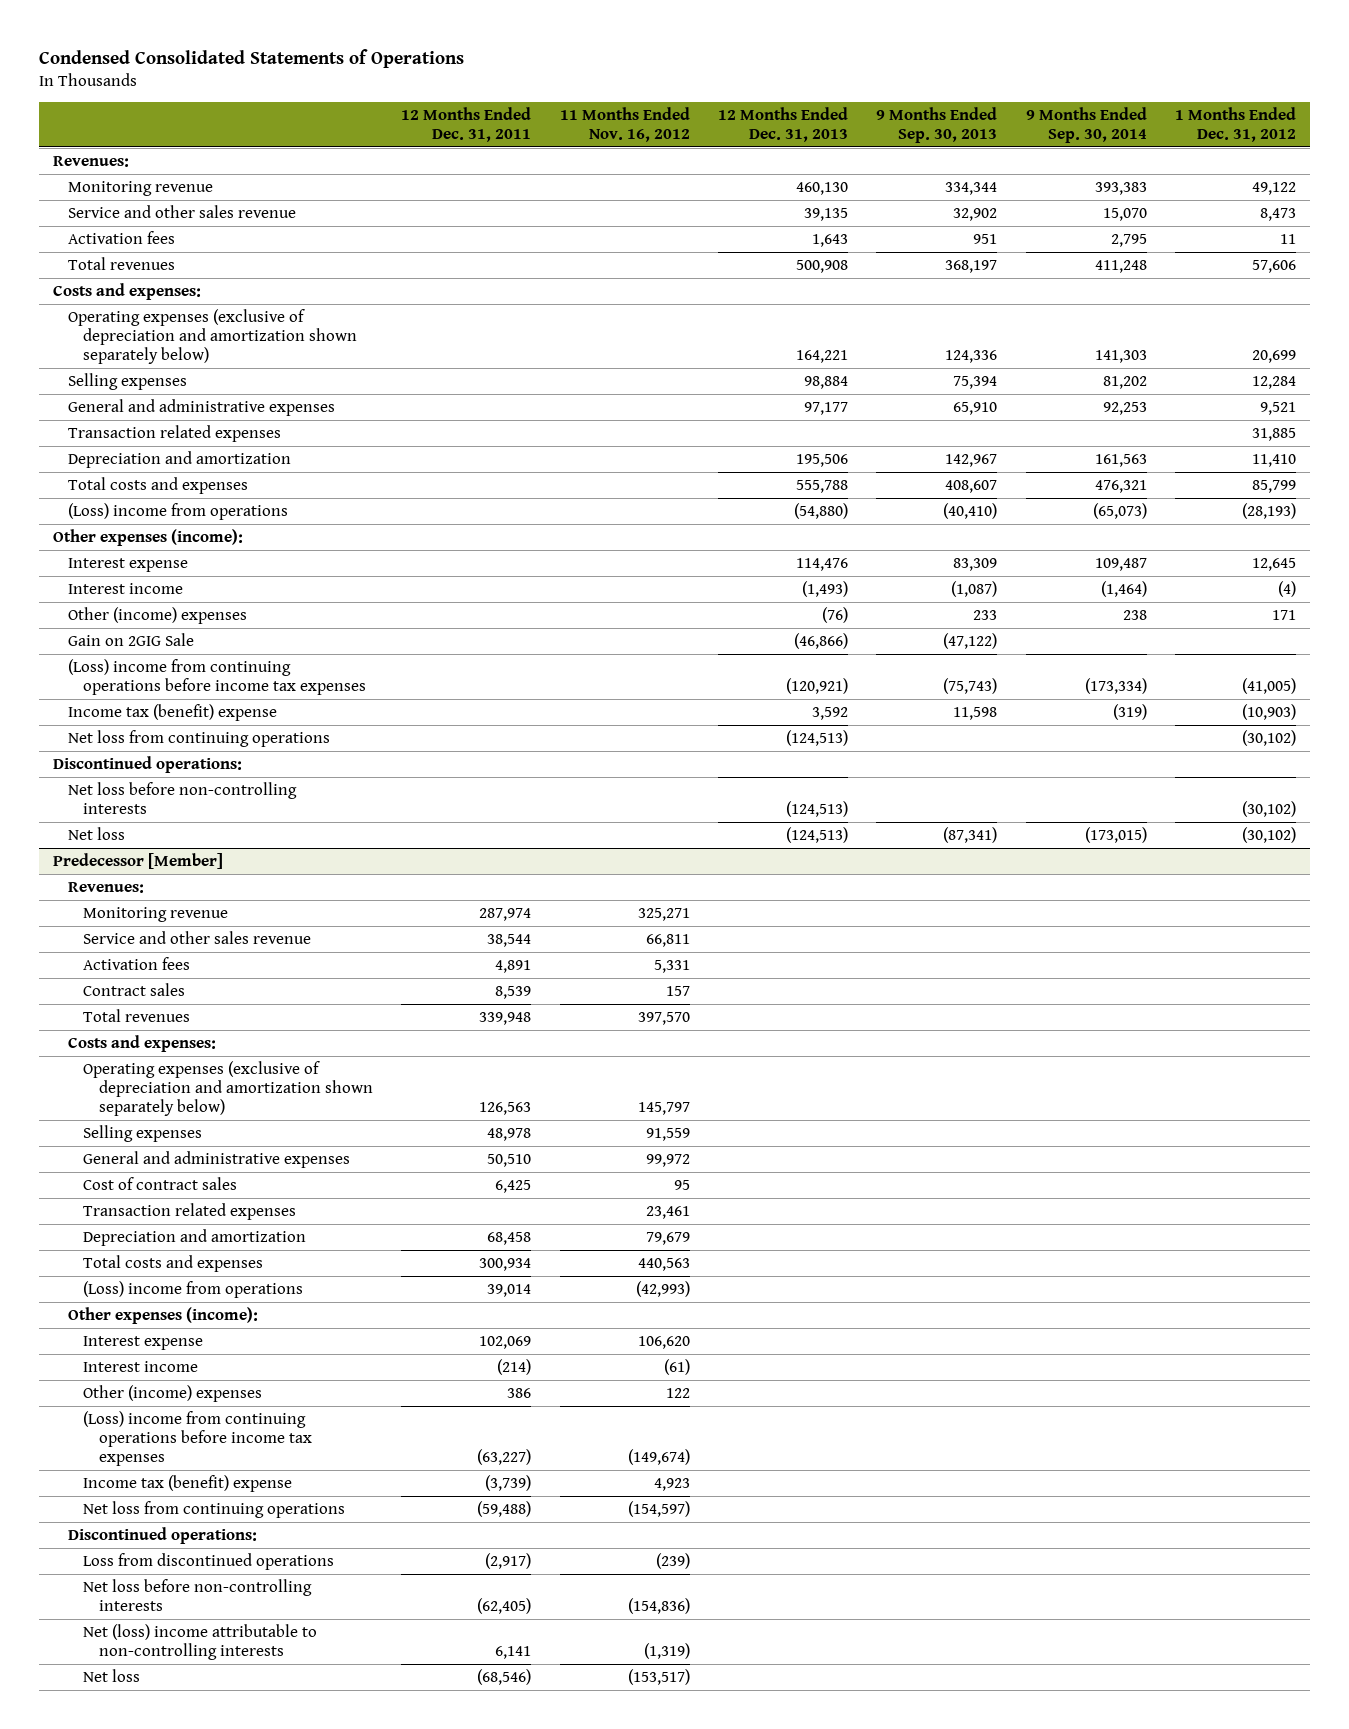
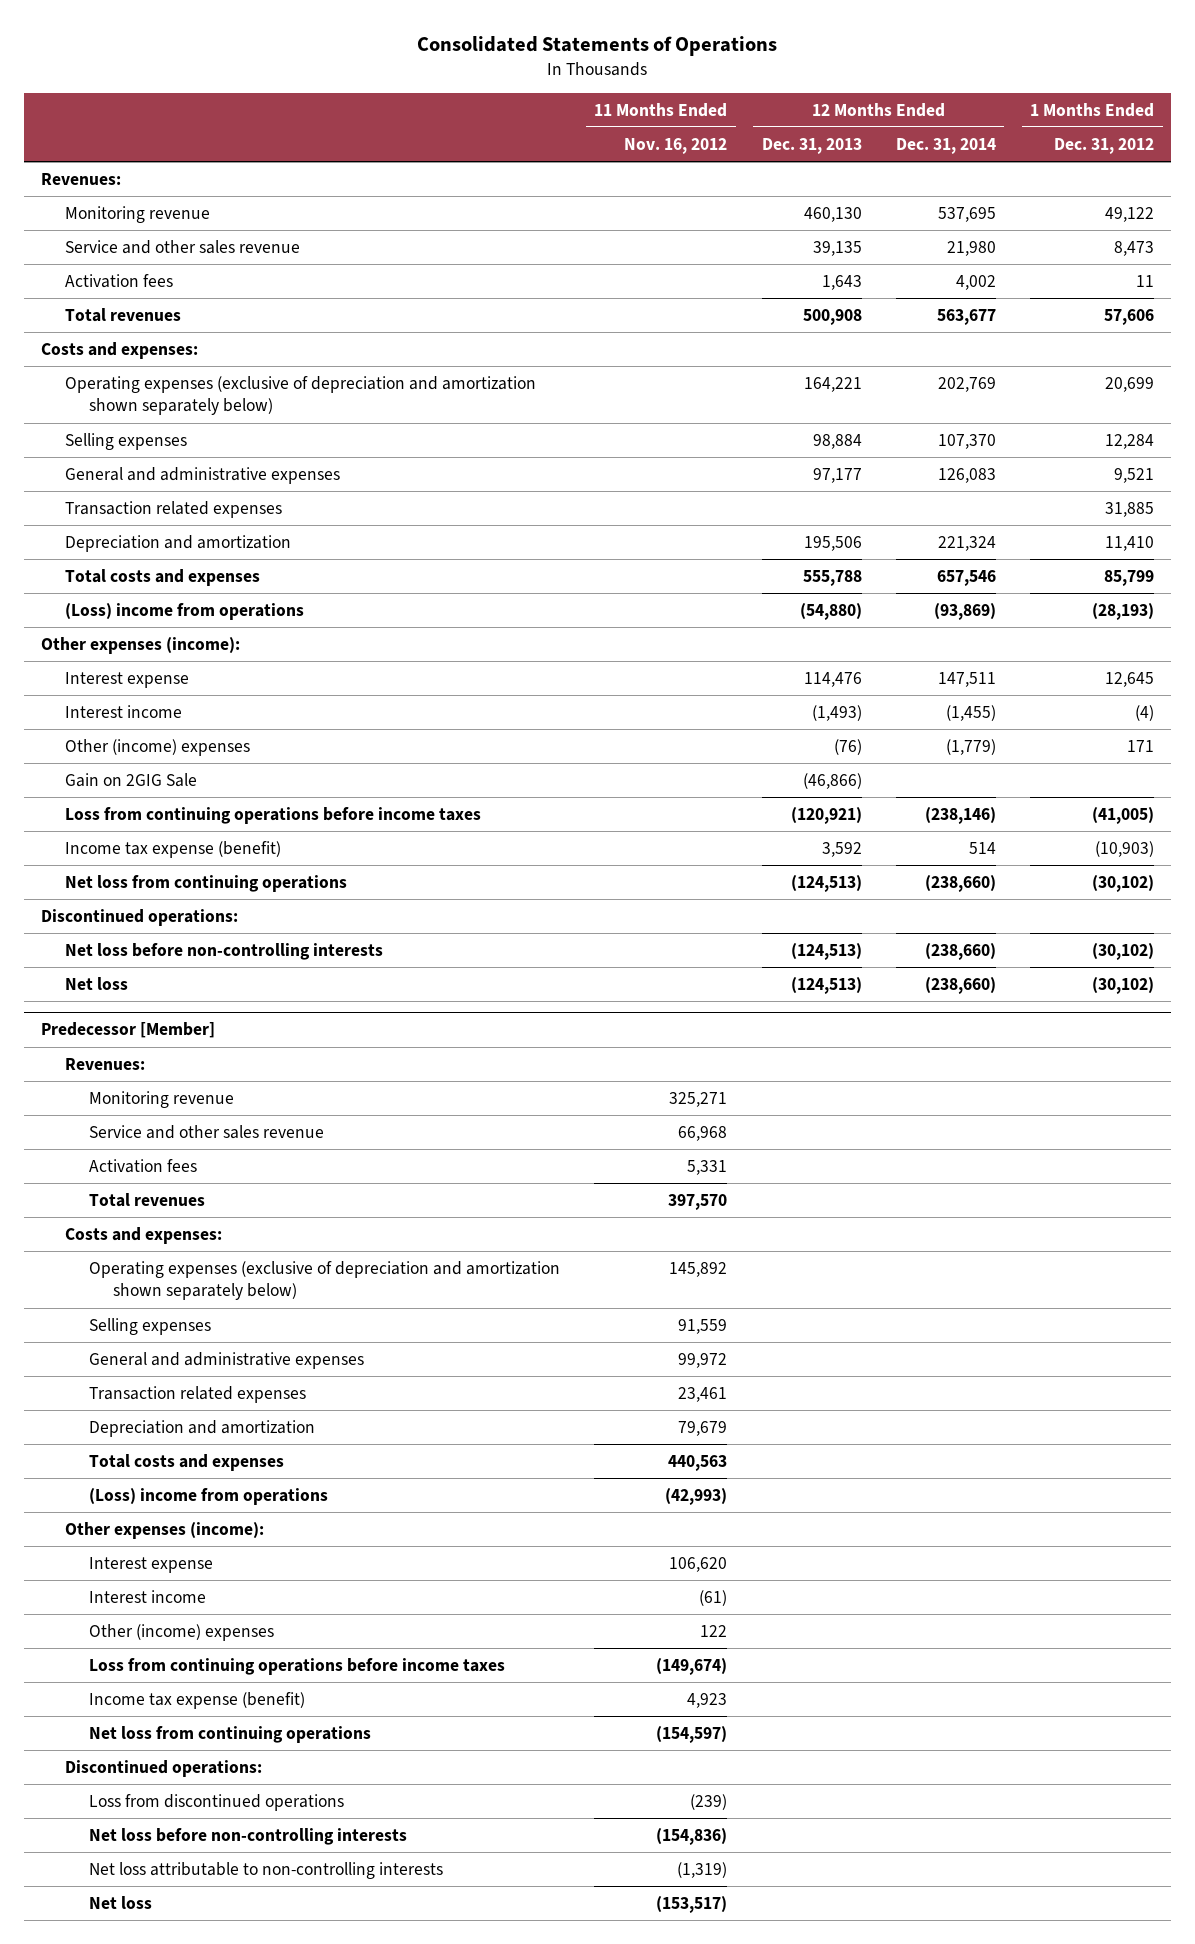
[38,48,464,68] Condensed Consolidated Statements of Operations -> [417,36,778,57] Consolidated Statements of Operations
[401,106,532,142] 12 Months Ended Dec. 31, 2011 -> none
[876,106,998,143] 9 Months Ended Sep. 30, 2013 -> none
[1025,106,1147,143] 9 Months Ended Sep. 30, 2014 -> none
none -> [895,138,996,155] Dec. 31, 2014
[68,658,367,695] (Loss) income from continuing operations before income tax expenses -> [65,807,482,825] Loss from continuing operations before income taxes
[68,703,278,721] Income tax (benefit) expense -> [65,841,282,859] Income tax expense (benefit)
[645,933,690,947] 66,811 -> [678,1126,728,1142] 66,968
[83,982,186,996] Contract sales -> none
[637,1101,690,1115] 145,797 -> [669,1262,728,1278] 145,892
[83,1176,238,1190] Cost of contract sales -> none
[83,1410,312,1466] (Loss) income from continuing operations before income tax expenses -> [89,1658,506,1676] Loss from continuing operations before income taxes
[83,1474,293,1492] Income tax (benefit) expense -> [89,1692,306,1710] Income tax expense (benefit)
[83,1623,318,1660] Net (loss) income attributable to non-controlling interests -> [89,1862,444,1880] Net loss attributable to non-controlling interests

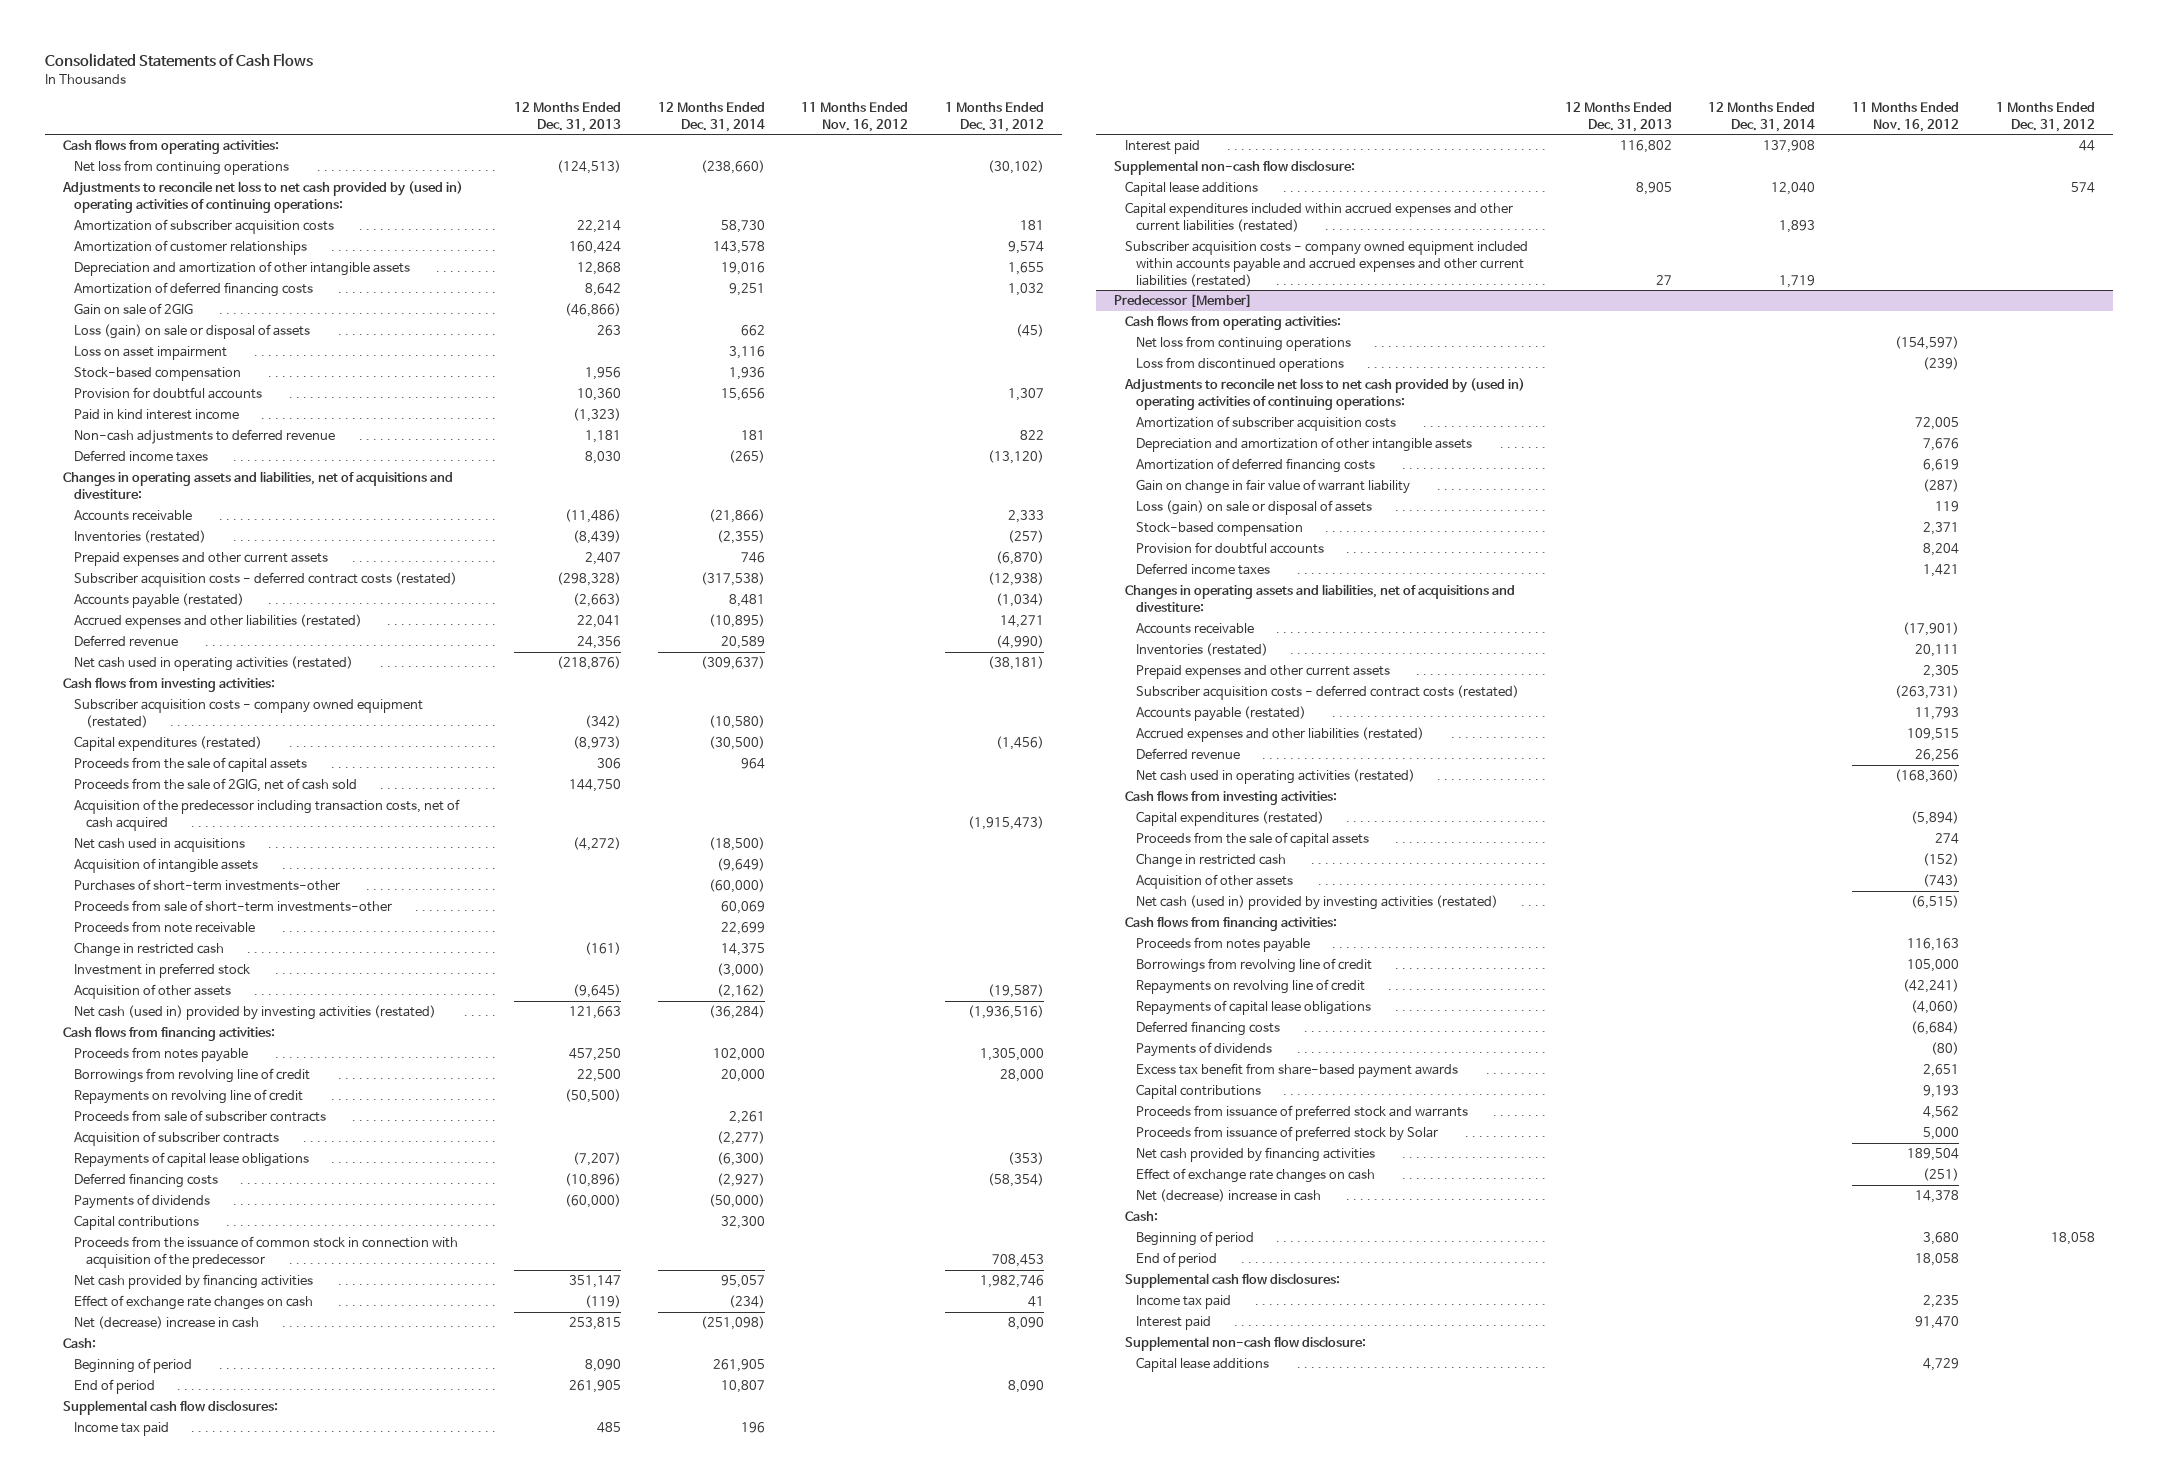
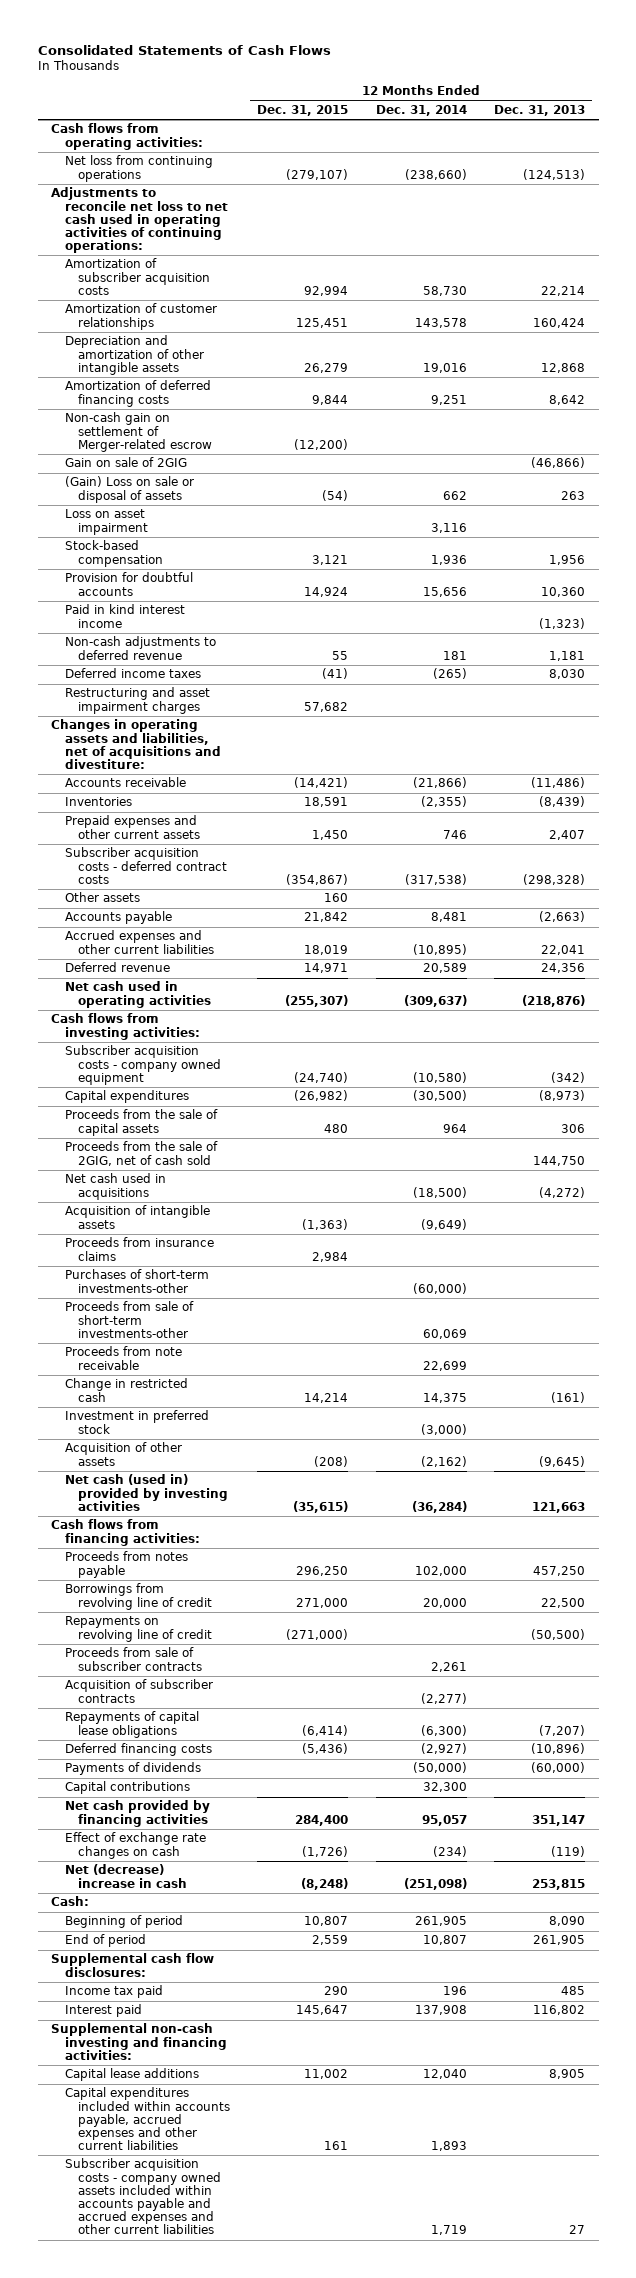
[801,101,909,132] 11 Months Ended Nov. 16, 2012 -> none
[945,101,1045,132] 1 Months Ended Dec. 31, 2012 -> none
none -> [257,104,349,116] Dec. 31, 2015
[62,181,464,213] Adjustments to reconcile net loss to net cash provided by (used in) operating activities of continuing operations: -> [51,187,228,254] Adjustments to reconcile net loss to net cash used in operating activities of continuing operations:
none -> [64,412,212,452] Non-cash gain on settlement of Merger-related escrow
[74,324,311,340] Loss (gain) on sale or disposal of assets -> [64,476,194,503] (Gain) Loss on sale or disposal of assets
none -> [64,687,210,714] Restructuring and asset impairment charges
[74,530,207,544] Inventories (restated) -> [64,797,132,807] Inventories
[74,572,458,588] Subscriber acquisition costs - deferred contract costs (restated) -> [64,847,227,884] Subscriber acquisition costs - deferred contract costs
none -> [64,892,140,903] Other assets
[74,593,245,609] Accounts payable (restated) -> [64,911,172,925] Accounts payable
[74,614,363,630] Accrued expenses and other liabilities (restated) -> [64,930,214,954] Accrued expenses and other current liabilities
[74,656,354,672] Net cash used in operating activities (restated) -> [64,981,211,1008] Net cash used in operating activities
[74,699,424,728] Subscriber acquisition costs - company owned equipment (restated) -> [64,1045,221,1085] Subscriber acquisition costs - company owned equipment
[74,736,263,752] Capital expenditures (restated) -> [64,1090,189,1104] Capital expenditures
[74,799,461,831] Acquisition of the predecessor including transaction costs, net of cash acquired -> none
none -> [64,1237,214,1261] Proceeds from insurance claims
[74,1005,437,1021] Net cash (used in) provided by investing activities (restated) -> [64,1474,228,1511] Net cash (used in) provided by investing activities
[74,1236,459,1268] Proceeds from the issuance of common stock in connection with acquisition of the predecessor -> none
[1113,160,1355,176] Supplemental non-cash flow disclosure: -> [51,2023,227,2060] Supplemental non-cash investing and financing activities:
[1113,294,1252,309] Predecessor [Member] -> none
[1124,315,1341,331] Cash flows from operating activities: -> none
[1136,336,1352,352] Net loss from continuing operations -> none
[1136,357,1345,373] Loss from discontinued operations -> none
[1123,378,1525,410] Adjustments to reconcile net loss to net cash provided by (used in) operating activities of continuing operations: -> none
[1136,416,1397,432] Amortization of subscriber acquisition costs -> none
[1136,437,1473,453] Depreciation and amortization of other intangible assets -> none
[1136,458,1376,474] Amortization of deferred financing costs -> none
[1136,479,1411,495] Gain on change in fair value of warrant liability -> none
[1136,500,1373,516] Loss (gain) on sale or disposal of assets -> none
[1136,522,1304,537] Stock-based compensation -> none
[1136,542,1325,555] Provision for doubtful accounts -> none
[1136,563,1271,576] Deferred income taxes -> none
[1124,584,1515,612] Changes in operating assets and liabilities, net of acquisitions and divestiture: -> none
[1136,623,1255,635] Accounts receivable -> none
[1136,643,1269,657] Inventories (restated) -> none
[1136,665,1391,680] Prepaid expenses and other current assets -> none
[1136,685,1520,701] Subscriber acquisition costs - deferred contract costs (restated) -> none
[1136,706,1307,722] Accounts payable (restated) -> none
[1136,727,1425,743] Accrued expenses and other liabilities (restated) -> none
[1136,748,1241,760] Deferred revenue -> none
[1136,769,1416,785] Net cash used in operating activities (restated) -> none
[1124,790,1337,806] Cash flows from investing activities: -> none
[1136,811,1325,827] Capital expenditures (restated) -> none
[1136,832,1370,848] Proceeds from the sale of capital assets -> none
[1136,853,1287,869] Change in restricted cash -> none
[1136,874,1294,890] Acquisition of other assets -> none
[1136,895,1499,911] Net cash (used in) provided by investing activities (restated) -> none
[1124,916,1337,932] Cash flows from financing activities: -> none
[1136,937,1311,953] Proceeds from notes payable -> none
[1136,958,1373,974] Borrowings from revolving line of credit -> none
[1136,979,1366,995] Repayments on revolving line of credit -> none
[1136,1000,1372,1016] Repayments of capital lease obligations -> none
[1136,1021,1281,1037] Deferred financing costs -> none
[1136,1042,1273,1058] Payments of dividends -> none
[1136,1063,1459,1079] Excess tax benefit from share-based payment awards -> none
[1136,1084,1262,1100] Capital contributions -> none
[1136,1105,1469,1121] Proceeds from issuance of preferred stock and warrants -> none
[1136,1126,1439,1142] Proceeds from issuance of preferred stock by Solar -> none
[1136,1147,1376,1163] Net cash provided by financing activities -> none
[1136,1168,1376,1184] Effect of exchange rate changes on cash -> none
[1136,1189,1322,1203] Net (decrease) increase in cash -> none
[1124,1211,1158,1222] Cash: -> none
[1136,1231,1255,1247] Beginning of period -> none
[1136,1252,1218,1268] End of period -> none
[1124,1273,1340,1289] Supplemental cash flow disclosures: -> none
[1136,1295,1232,1310] Income tax paid -> none
[1136,1316,1212,1331] Interest paid -> none
[1124,1336,1366,1352] Supplemental non-cash flow disclosure: -> none
[1136,1357,1270,1373] Capital lease additions -> none
[1124,202,1513,232] Capital expenditures included within accrued expenses and other current liabilities (restated) -> [64,2087,230,2151] Capital expenditures included within accounts payable, accrued expenses and other current liabilities
[1124,241,1528,287] Subscriber acquisition costs - company owned equipment included within accounts payable and accrued expenses and other current liabilities (restated) -> [64,2158,221,2235] Subscriber acquisition costs - company owned assets included within accounts payable and accrued expenses and other current liabilities

